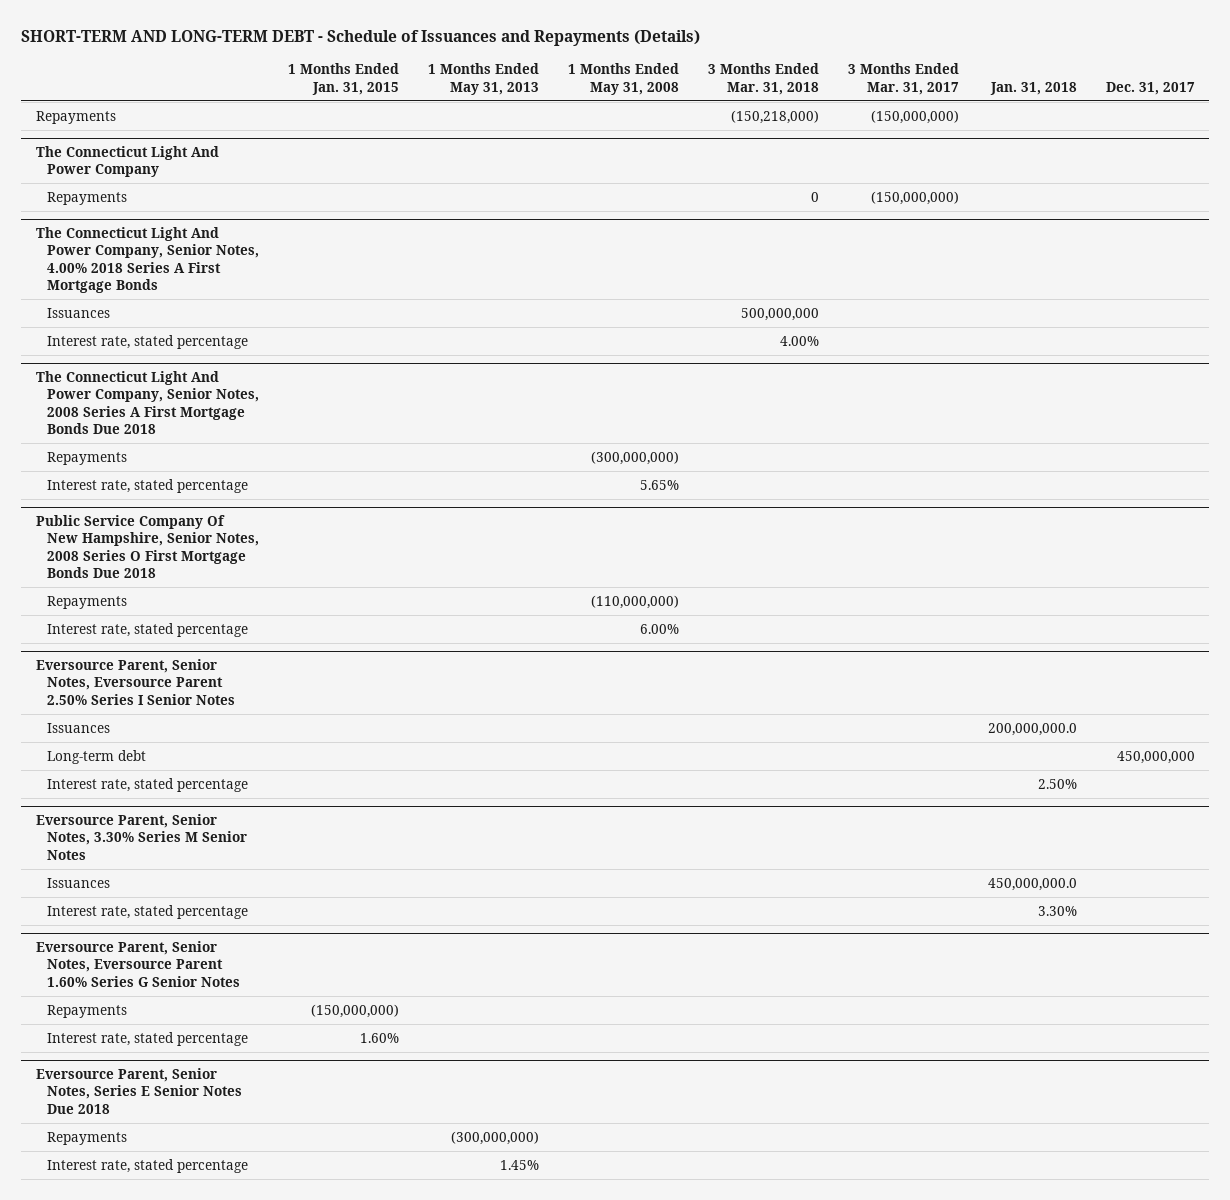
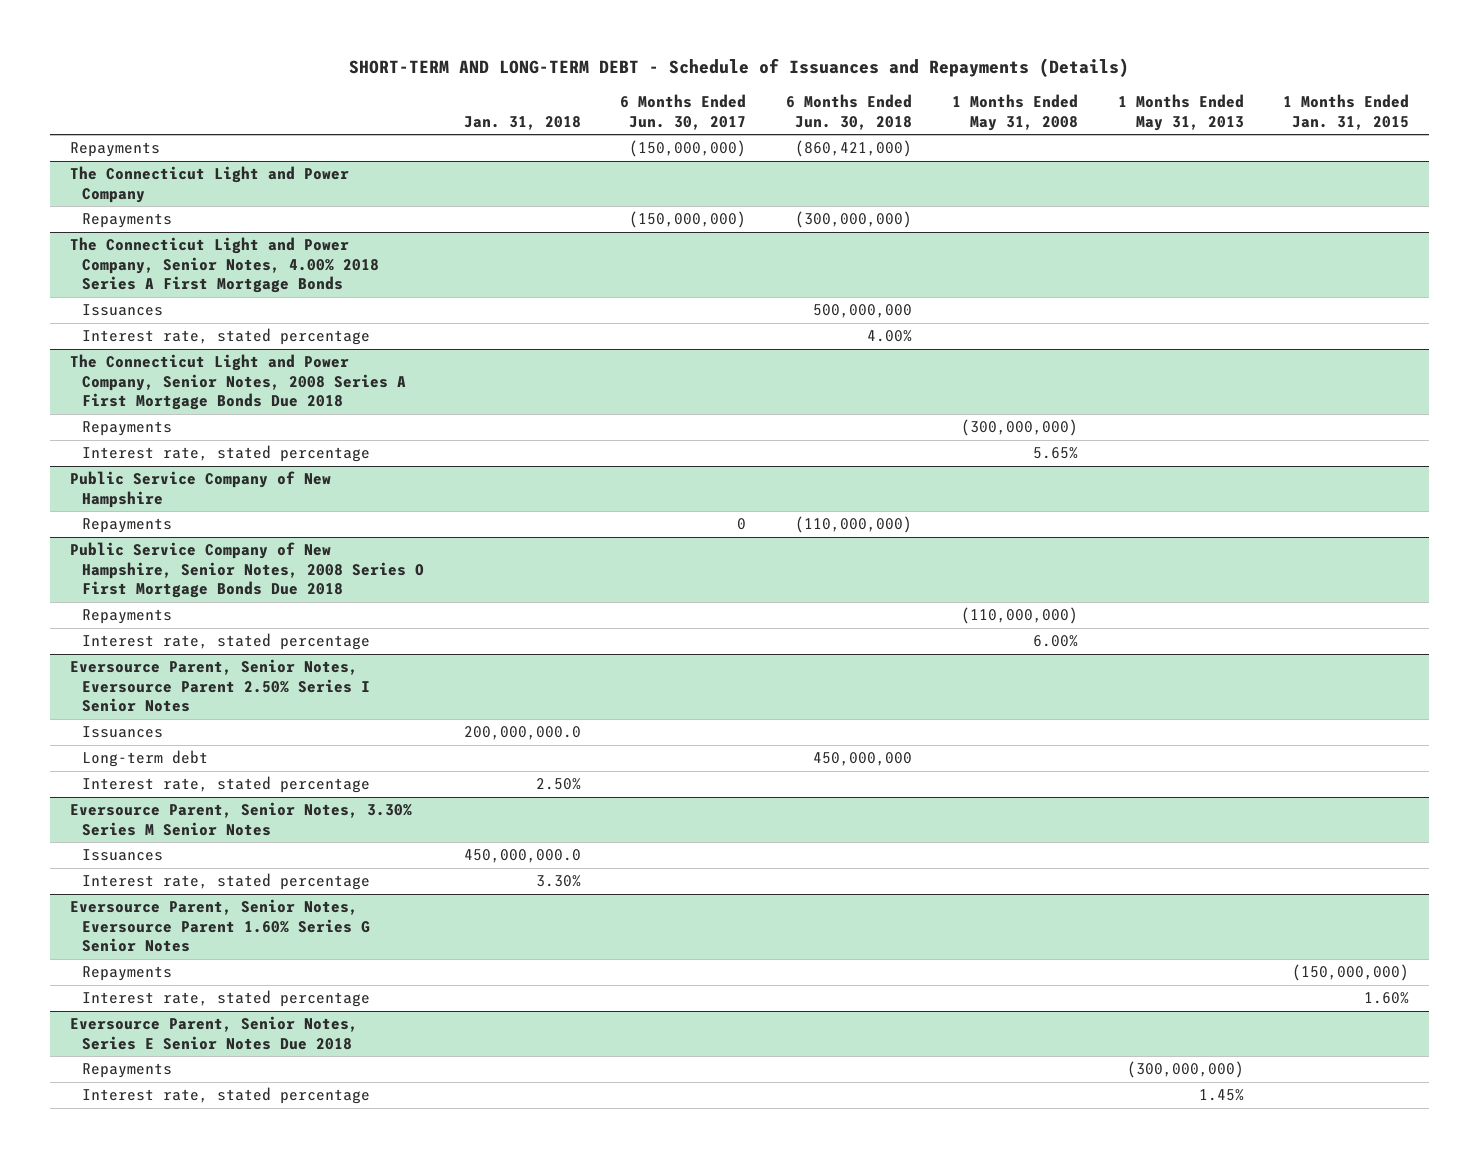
[707,63,819,95] 3 Months Ended Mar. 31, 2018 -> none
[847,63,959,95] 3 Months Ended Mar. 31, 2017 -> none
[1105,81,1195,95] Dec. 31, 2017 -> none
none -> [620,94,747,130] 6 Months Ended Jun. 30, 2017
none -> [786,94,913,130] 6 Months Ended Jun. 30, 2018
[35,146,219,178] The Connecticut Light And Power Company -> [69,166,349,203] The Connecticut Light and Power Company
[35,227,260,293] The Connecticut Light And Power Company, Senior Notes, 4.00% 2018 Series A First Mortgage Bonds -> [69,237,380,294] The Connecticut Light and Power Company, Senior Notes, 4.00% 2018 Series A First Mortgage Bonds
[35,371,260,434] The Connecticut Light And Power Company, Senior Notes, 2008 Series A First Mortgage Bonds Due 2018 -> [69,354,407,411] The Connecticut Light and Power Company, Senior Notes, 2008 Series A First Mortgage Bonds Due 2018
none -> [69,471,331,508] Public Service Company of New Hampshire
none -> [82,518,173,534] Repayments
[35,515,260,578] Public Service Company Of New Hampshire, Senior Notes, 2008 Series O First Mortgage Bonds Due 2018 -> [69,542,425,599] Public Service Company of New Hampshire, Senior Notes, 2008 Series O First Mortgage Bonds Due 2018

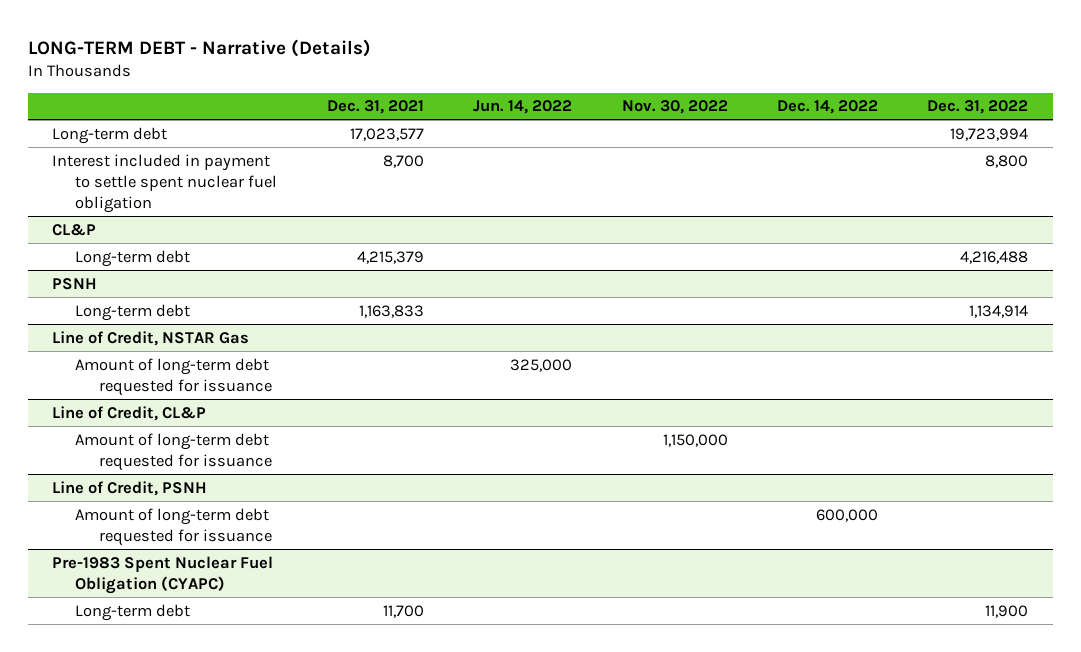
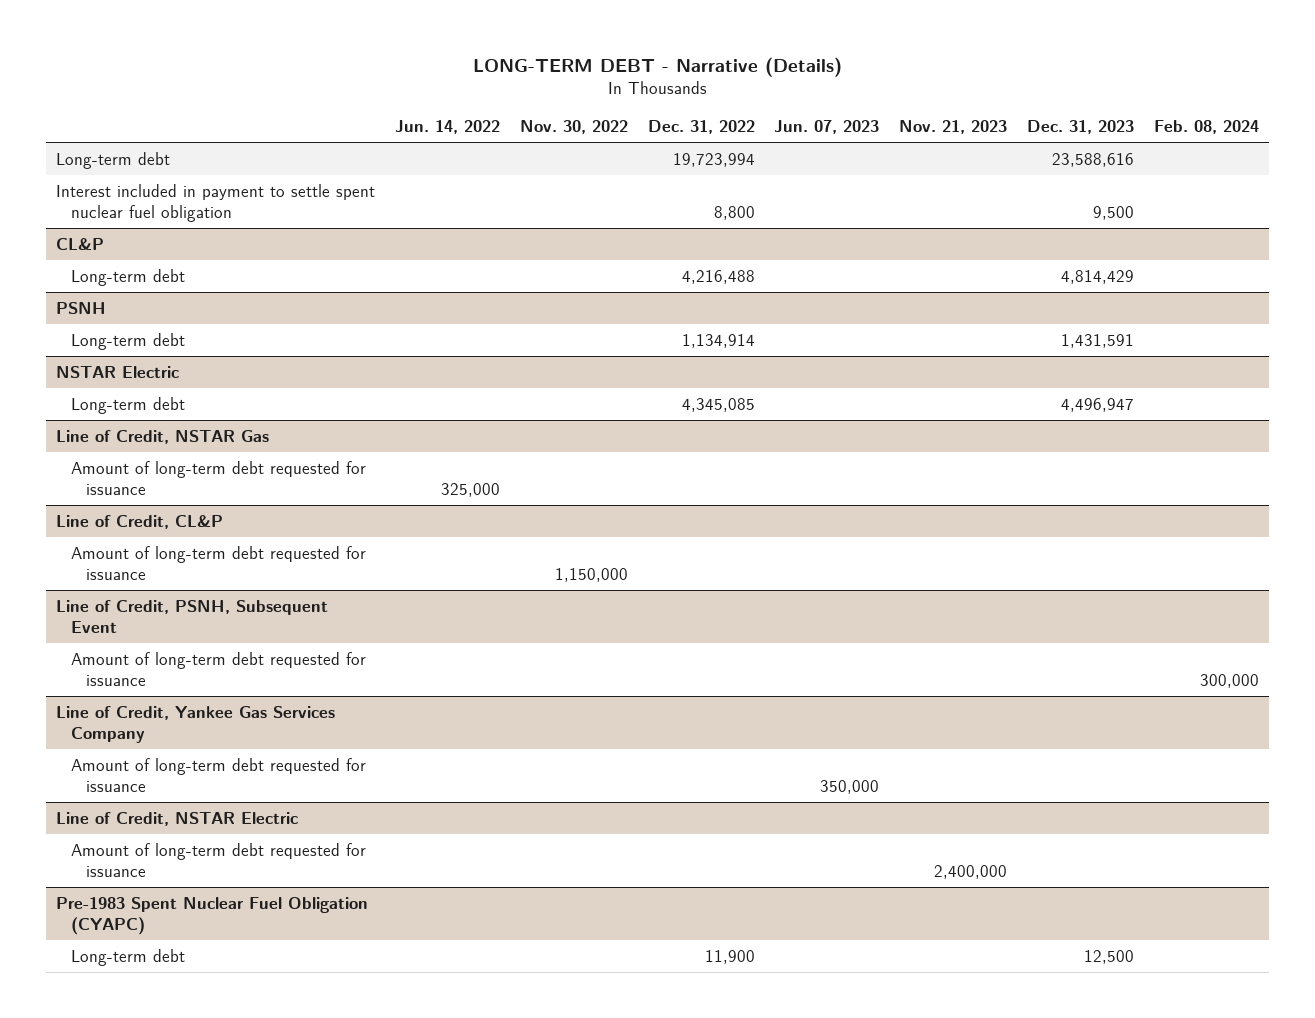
[326,100,424,115] Dec. 31, 2021 -> none
[777,100,879,115] Dec. 14, 2022 -> none
none -> [774,119,880,134] Jun. 07, 2023
none -> [899,119,1008,134] Nov. 21, 2023
none -> [1027,119,1135,134] Dec. 31, 2023
none -> [1153,119,1259,134] Feb. 08, 2024
none -> [56,365,180,378] NSTAR Electric
none -> [71,396,186,414] Long-term debt
[52,480,208,496] Line of Credit, PSNH -> [56,599,329,633] Line of Credit, PSNH, Subsequent Event
none -> [56,705,336,743] Line of Credit, Yankee Gas Services Company
none -> [71,757,367,792] Amount of long-term debt requested for issuance
none -> [56,811,299,826] Line of Credit, NSTAR Electric
none -> [71,842,367,877] Amount of long-term debt requested for issuance

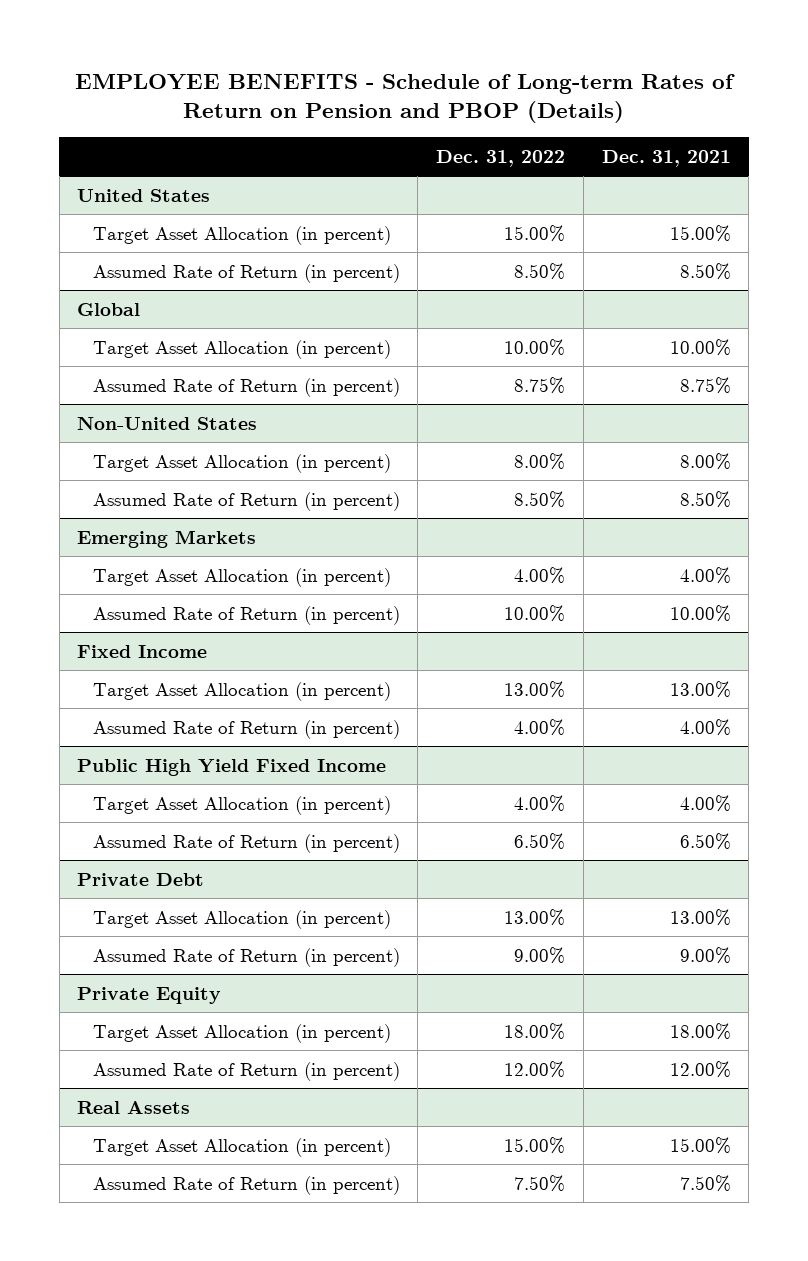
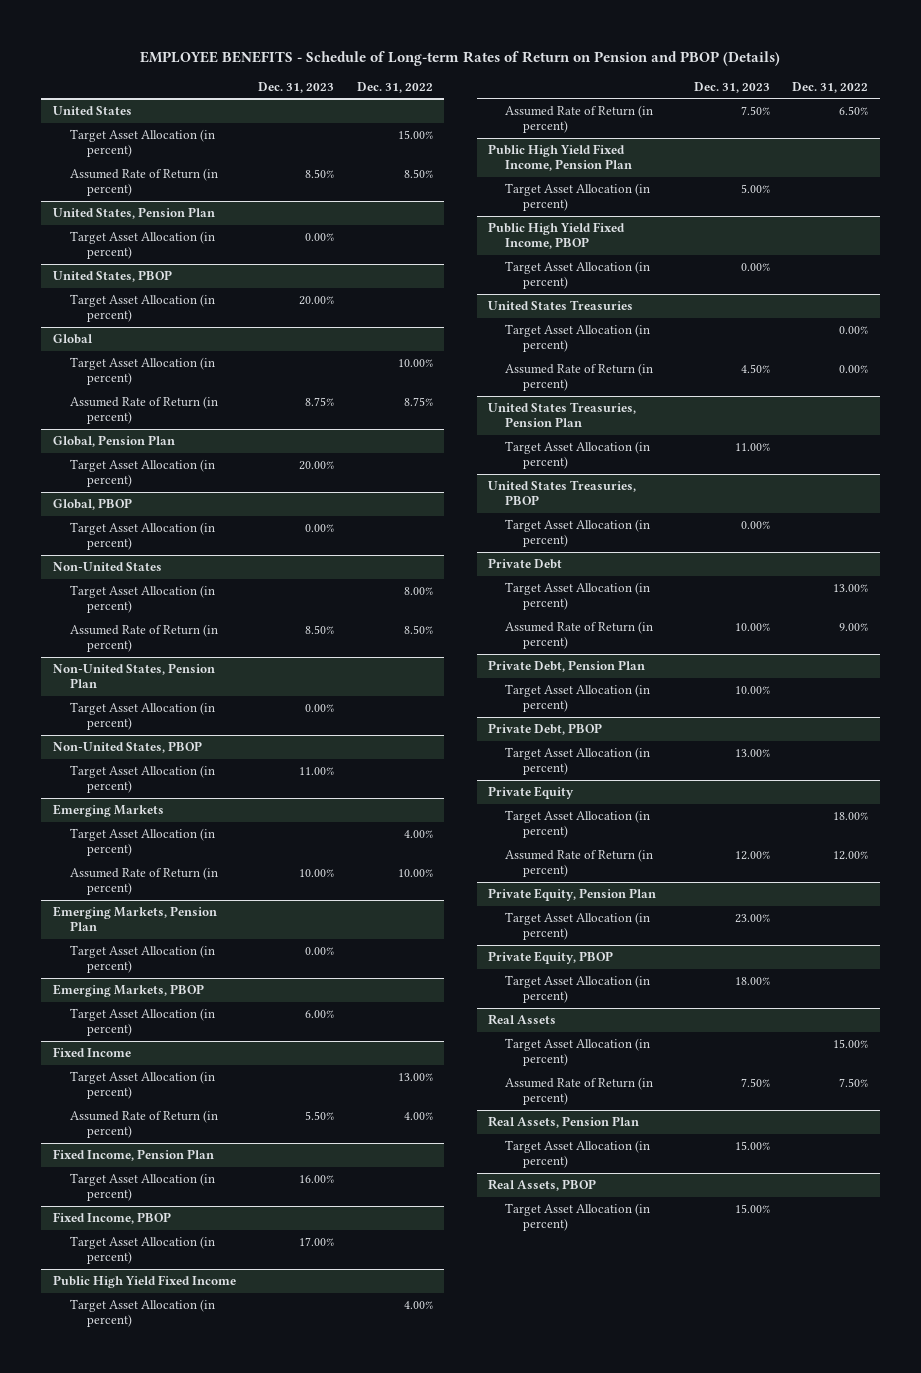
[601,149,731,167] Dec. 31, 2021 -> none
none -> [258,81,335,93] Dec. 31, 2023
none -> [52,207,215,220] United States, Pension Plan
none -> [69,231,215,260] Target Asset Allocation (in percent)
none -> [52,270,172,283] United States, PBOP
none -> [69,294,215,323] Target Asset Allocation (in percent)
none -> [52,435,175,448] Global, Pension Plan
none -> [69,459,215,488] Target Asset Allocation (in percent)
none -> [52,498,132,511] Global, PBOP
none -> [69,522,215,551] Target Asset Allocation (in percent)
none -> [52,663,215,689] Non-United States, Pension Plan
none -> [69,702,215,731] Target Asset Allocation (in percent)
none -> [52,741,202,754] Non-United States, PBOP
none -> [69,765,215,794] Target Asset Allocation (in percent)
none -> [52,906,217,932] Emerging Markets, Pension Plan
none -> [69,945,215,974] Target Asset Allocation (in percent)
none -> [52,984,204,998] Emerging Markets, PBOP
none -> [69,1008,215,1037] Target Asset Allocation (in percent)
none -> [52,1149,214,1162] Fixed Income, Pension Plan
none -> [69,1173,215,1202] Target Asset Allocation (in percent)
none -> [52,1212,171,1225] Fixed Income, PBOP
none -> [69,1236,215,1265] Target Asset Allocation (in percent)
none -> [488,144,633,172] Public High Yield Fixed Income, Pension Plan
none -> [505,183,651,212] Target Asset Allocation (in percent)
none -> [488,222,626,250] Public High Yield Fixed Income, PBOP
none -> [505,261,651,290] Target Asset Allocation (in percent)
none -> [488,300,634,311] United States Treasuries
none -> [505,324,651,353] Target Asset Allocation (in percent)
none -> [505,363,654,392] Assumed Rate of Return (in percent)
none -> [488,402,637,428] United States Treasuries, Pension Plan
none -> [505,441,651,470] Target Asset Allocation (in percent)
none -> [488,480,637,506] United States Treasuries, PBOP
none -> [505,519,651,548] Target Asset Allocation (in percent)
none -> [488,660,646,673] Private Debt, Pension Plan
none -> [505,684,651,713] Target Asset Allocation (in percent)
none -> [488,723,603,736] Private Debt, PBOP
none -> [505,747,651,776] Target Asset Allocation (in percent)
none -> [488,888,657,902] Private Equity, Pension Plan
none -> [505,912,651,941] Target Asset Allocation (in percent)
none -> [488,951,614,965] Private Equity, PBOP
none -> [505,975,651,1004] Target Asset Allocation (in percent)
none -> [488,1116,640,1129] Real Assets, Pension Plan
none -> [505,1140,651,1169] Target Asset Allocation (in percent)
none -> [488,1179,597,1192] Real Assets, PBOP
none -> [505,1203,651,1232] Target Asset Allocation (in percent)

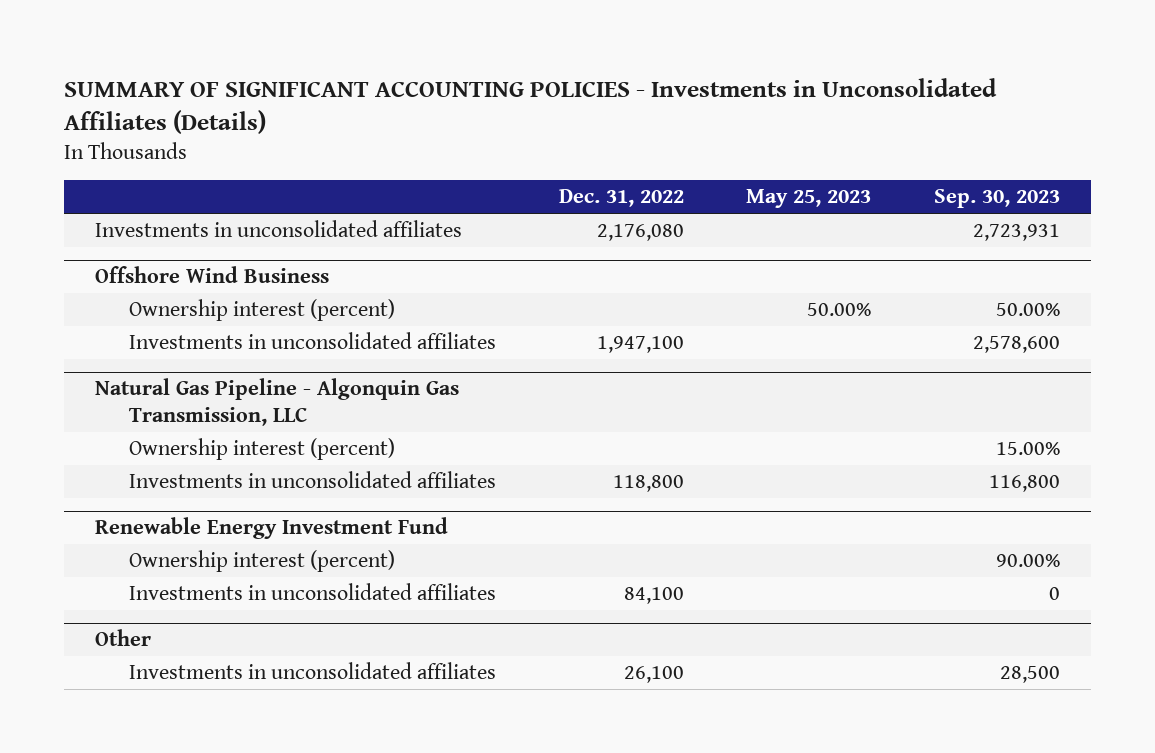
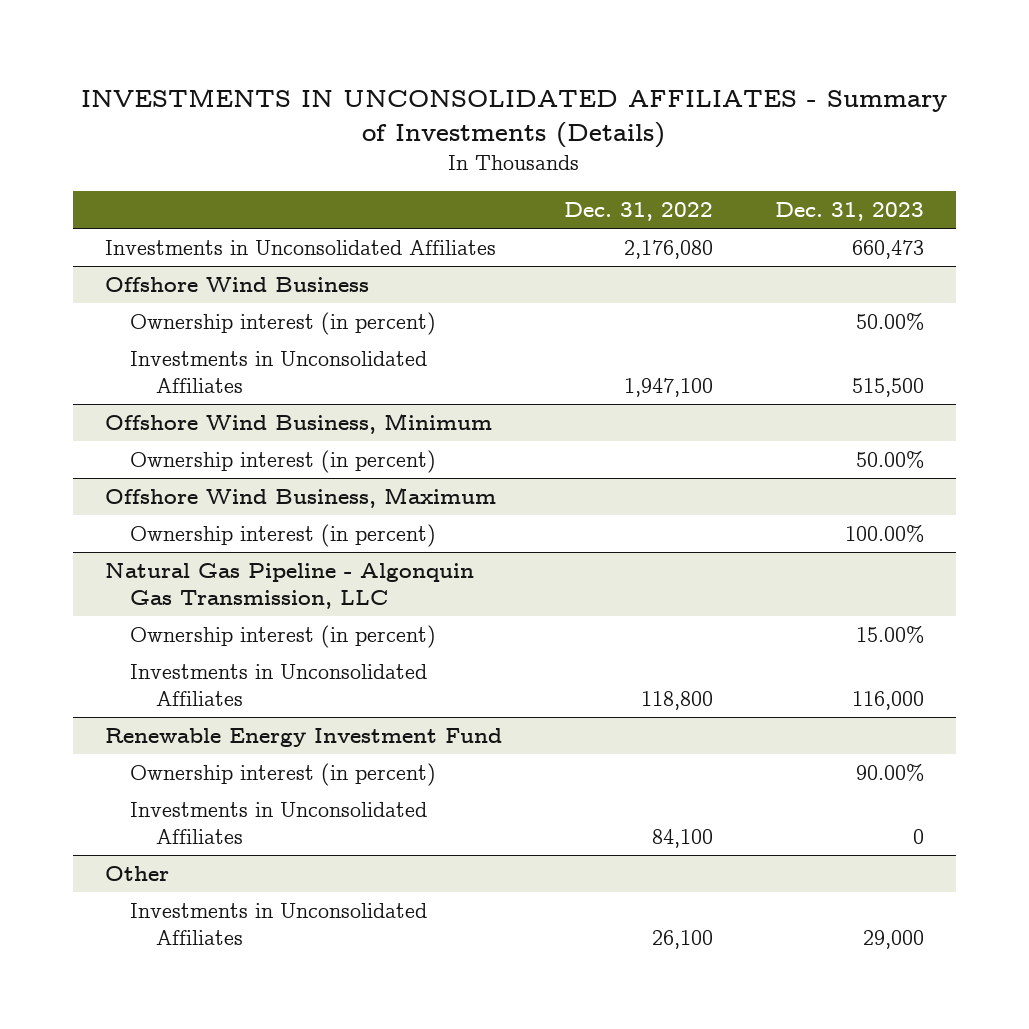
[64,78,998,135] SUMMARY OF SIGNIFICANT ACCOUNTING POLICIES - Investments in Unconsolidated Affiliates (Details) -> [81,88,948,148] INVESTMENTS IN UNCONSOLIDATED AFFILIATES - Summary of Investments (Details)
[746,189,872,209] May 25, 2023 -> none
[933,189,1060,209] Sep. 30, 2023 -> none
none -> [775,202,925,222] Dec. 31, 2023
[95,220,463,238] Investments in unconsolidated affiliates -> [104,239,496,255] Investments in Unconsolidated Affiliates
[129,299,396,322] Ownership interest (percent) -> [130,311,437,335] Ownership interest (in percent)
[129,332,497,350] Investments in unconsolidated affiliates -> [130,350,428,394] Investments in Unconsolidated Affiliates
none -> [104,412,492,434] Offshore Wind Business, Minimum
none -> [130,449,437,473] Ownership interest (in percent)
none -> [104,486,496,508] Offshore Wind Business, Maximum
none -> [130,523,437,547] Ownership interest (in percent)
[129,438,396,461] Ownership interest (percent) -> [130,624,437,648] Ownership interest (in percent)
[129,471,497,489] Investments in unconsolidated affiliates -> [130,663,428,707] Investments in Unconsolidated Affiliates
[129,550,396,573] Ownership interest (percent) -> [130,762,437,786] Ownership interest (in percent)
[129,583,497,601] Investments in unconsolidated affiliates -> [130,801,428,845] Investments in Unconsolidated Affiliates
[129,662,497,680] Investments in unconsolidated affiliates -> [130,902,428,946] Investments in Unconsolidated Affiliates

